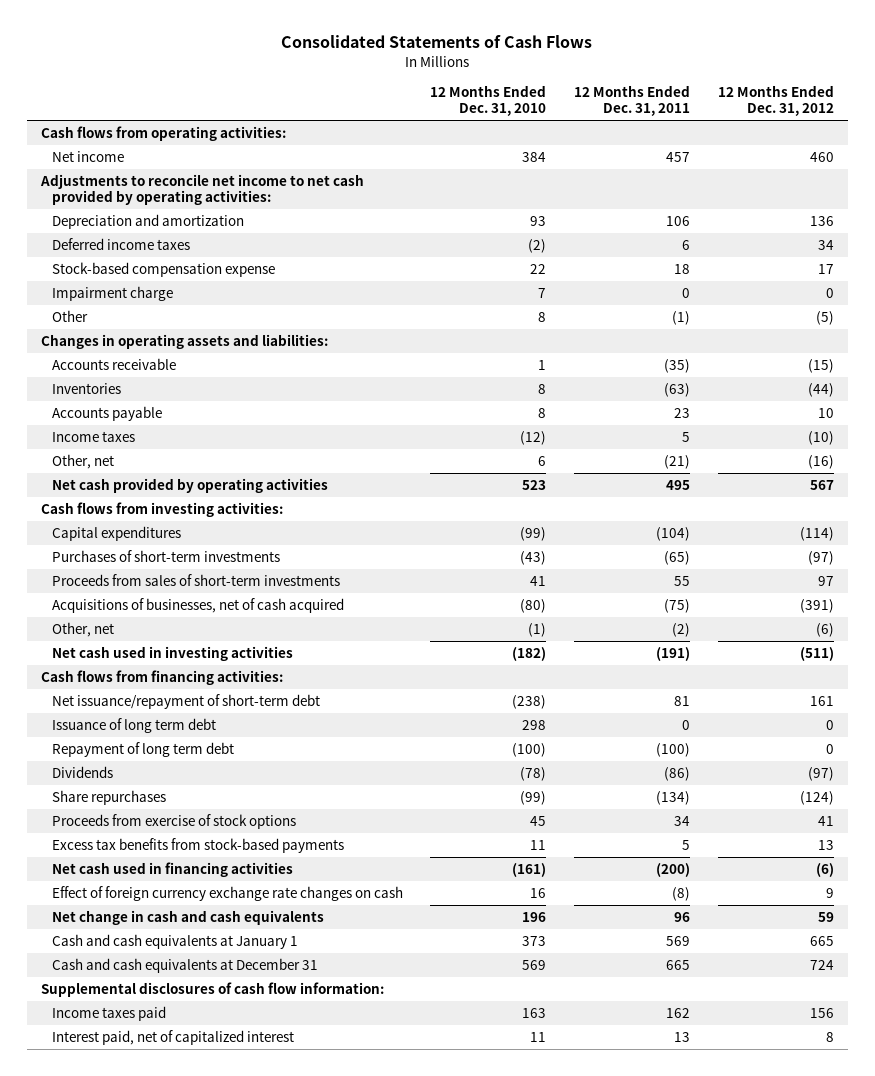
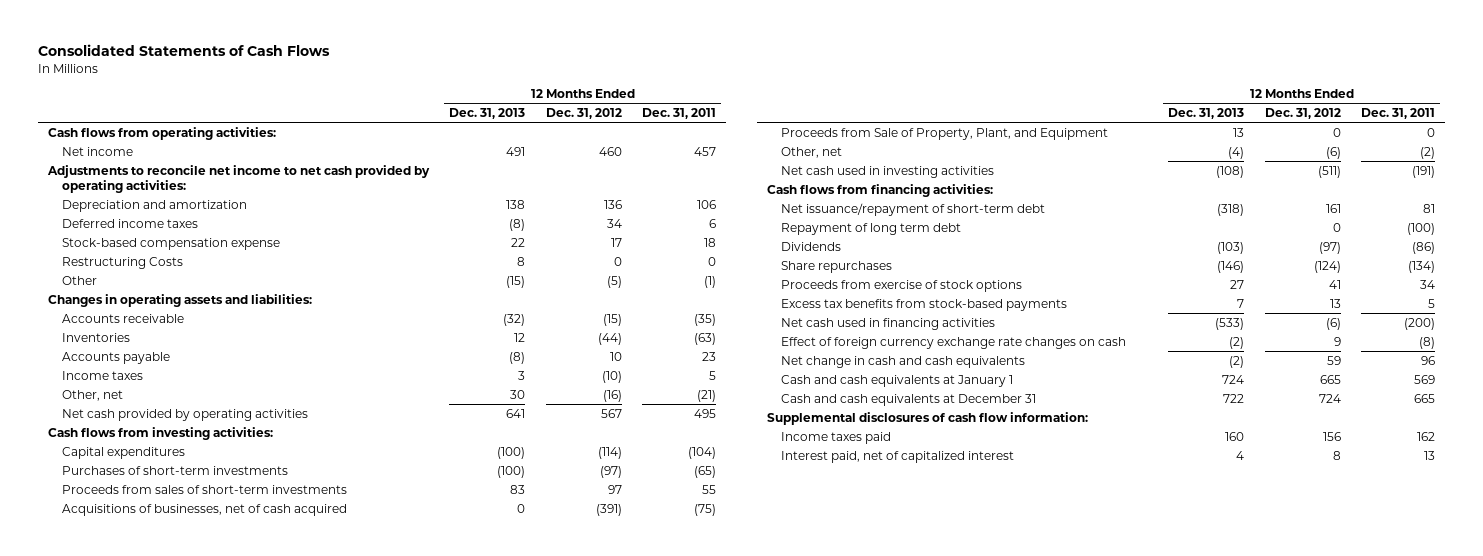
[430,85,547,117] 12 Months Ended Dec. 31, 2010 -> none
none -> [449,107,526,119] Dec. 31, 2013
[51,286,173,302] Impairment charge -> none
none -> [61,256,183,269] Restructuring Costs
none -> [780,127,1108,140] Proceeds from Sale of Property, Plant, and Equipment
[51,718,216,734] Issuance of long term debt -> none

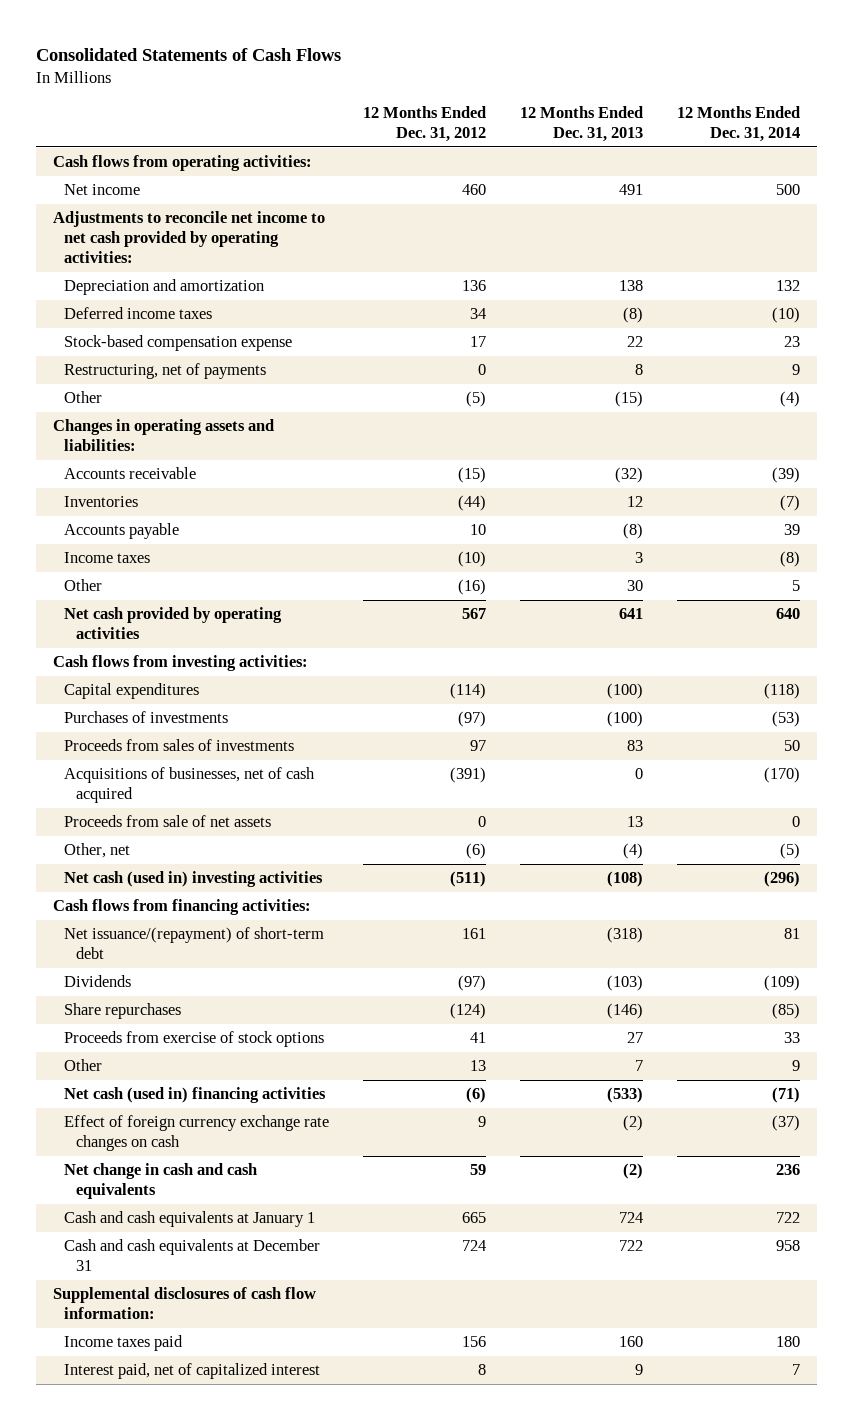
[642,107,717,119] Dec. 31, 2011 -> none
none -> [677,106,801,143] 12 Months Ended Dec. 31, 2014
[61,256,183,269] Restructuring Costs -> [64,363,267,380] Restructuring, net of payments
[61,389,123,401] Other, net -> [64,579,103,592] Other
[61,465,288,475] Purchases of short-term investments -> [64,711,229,724] Purchases of investments
[61,484,347,494] Proceeds from sales of short-term investments -> [64,739,295,752] Proceeds from sales of investments
[780,127,1108,140] Proceeds from Sale of Property, Plant, and Equipment -> [64,815,272,828] Proceeds from sale of net assets
[780,165,994,178] Net cash used in investing activities -> [64,871,324,888] Net cash (used in) investing activities
[780,222,961,235] Repayment of long term debt -> none
[780,202,1045,216] Net issuance/repayment of short-term debt -> [64,927,325,960] Net issuance/(repayment) of short-term debt
[780,298,1067,311] Excess tax benefits from stock-based payments -> [64,1059,103,1072] Other
[780,317,995,330] Net cash used in financing activities -> [64,1087,327,1104] Net cash (used in) financing activities
[1236,450,1245,460] 4 -> [635,1364,644,1376] 9

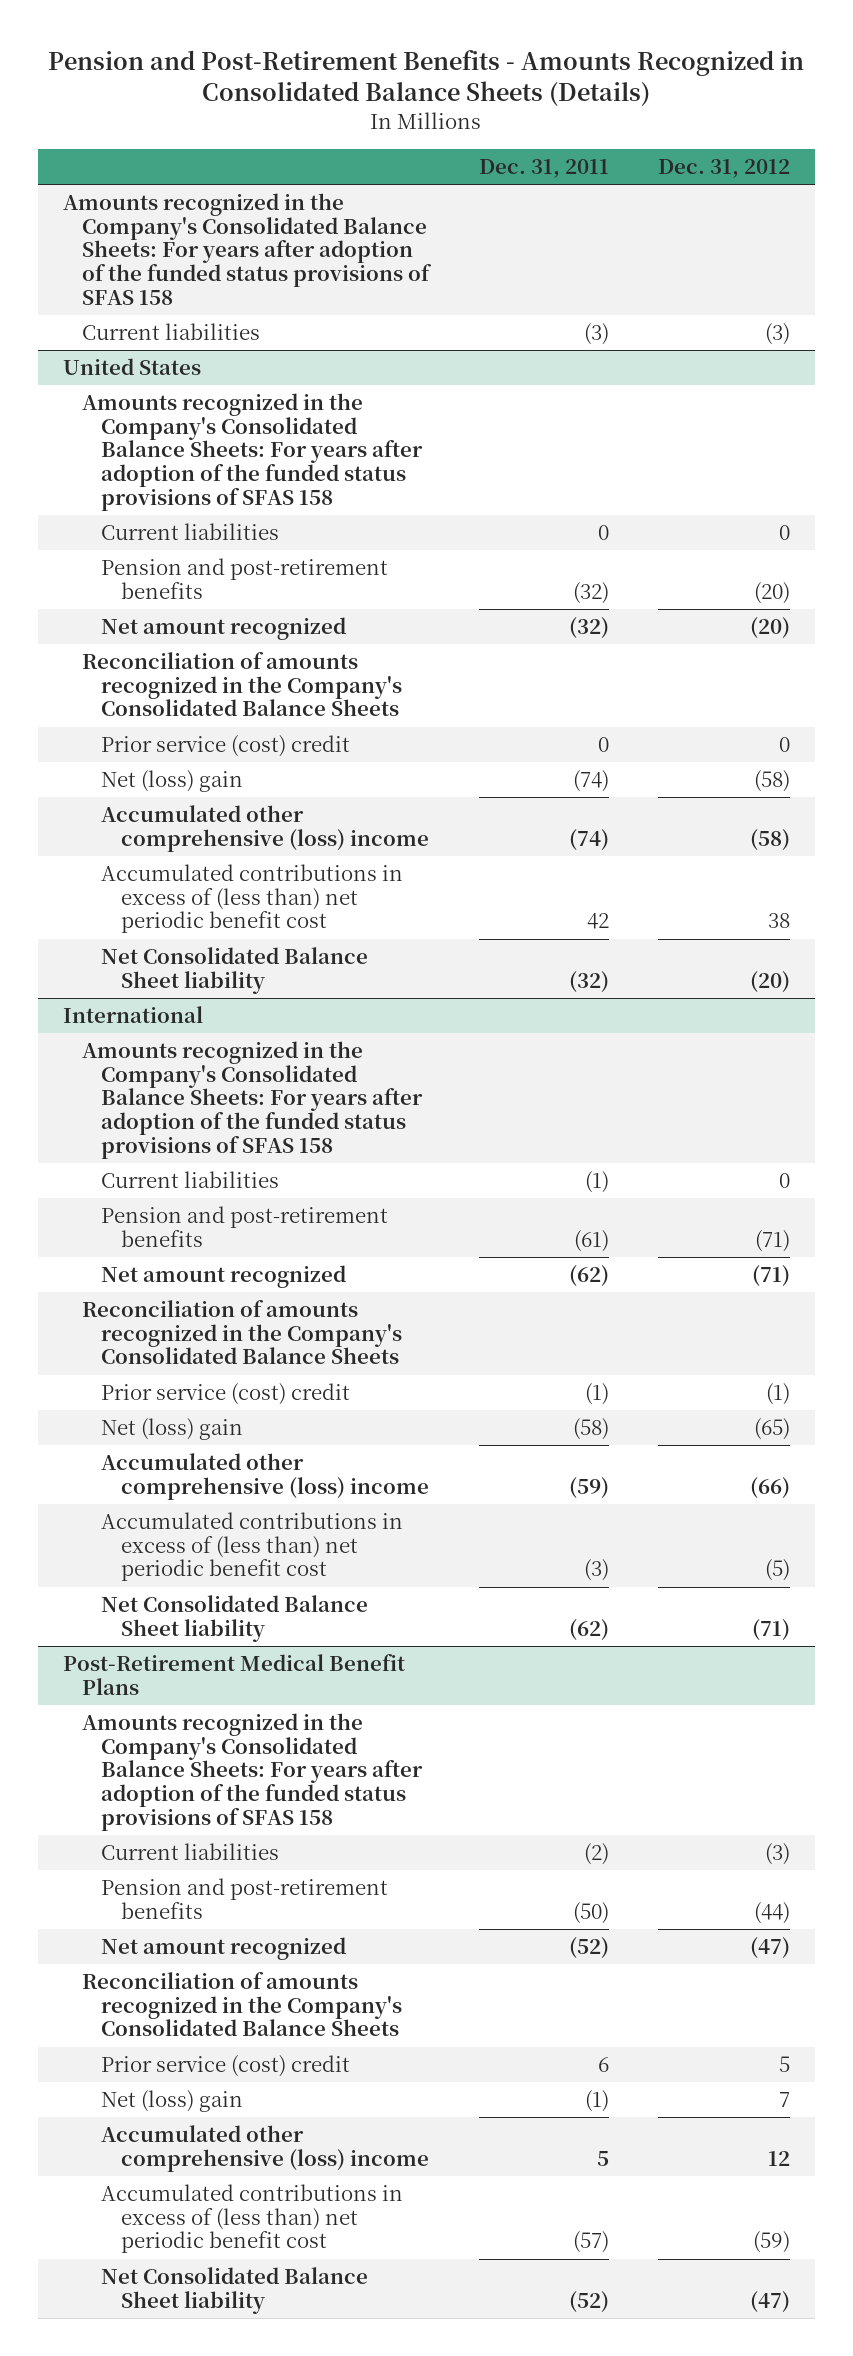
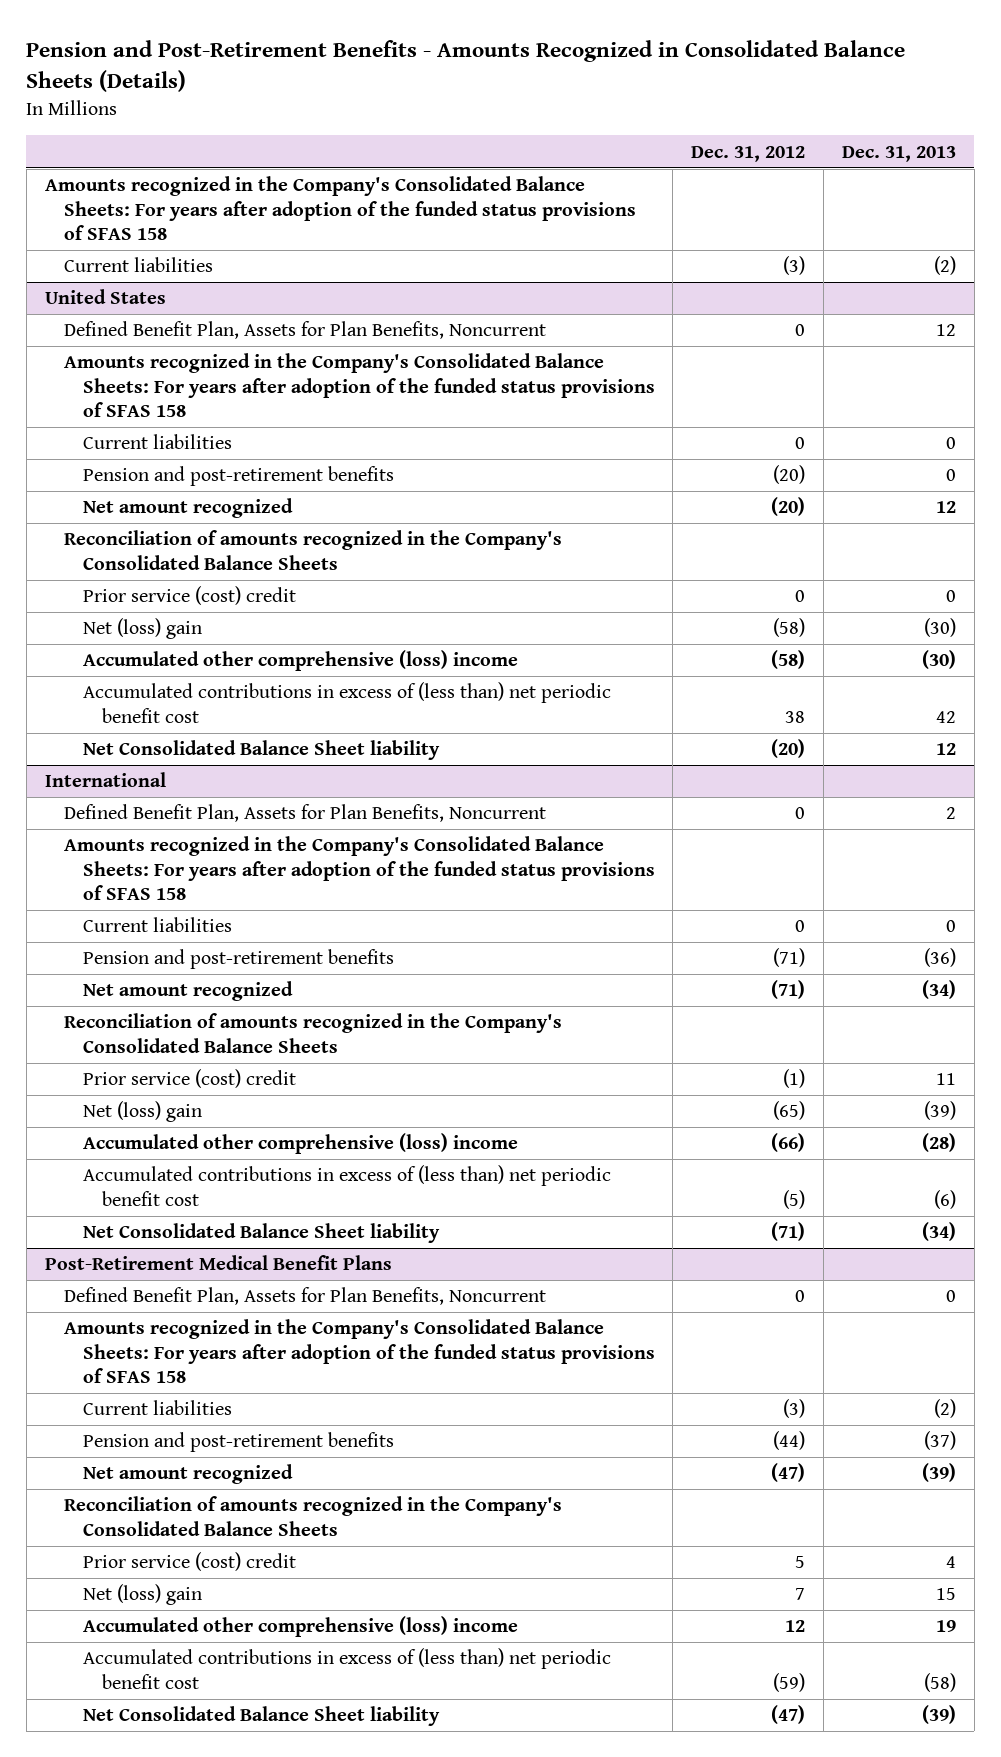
[478,159,609,179] Dec. 31, 2011 -> none
none -> [841,145,956,162] Dec. 31, 2013
none -> [63,321,546,340] Defined Benefit Plan, Assets for Plan Benefits, Noncurrent
none -> [63,804,546,823] Defined Benefit Plan, Assets for Plan Benefits, Noncurrent
none -> [63,1287,546,1306] Defined Benefit Plan, Assets for Plan Benefits, Noncurrent

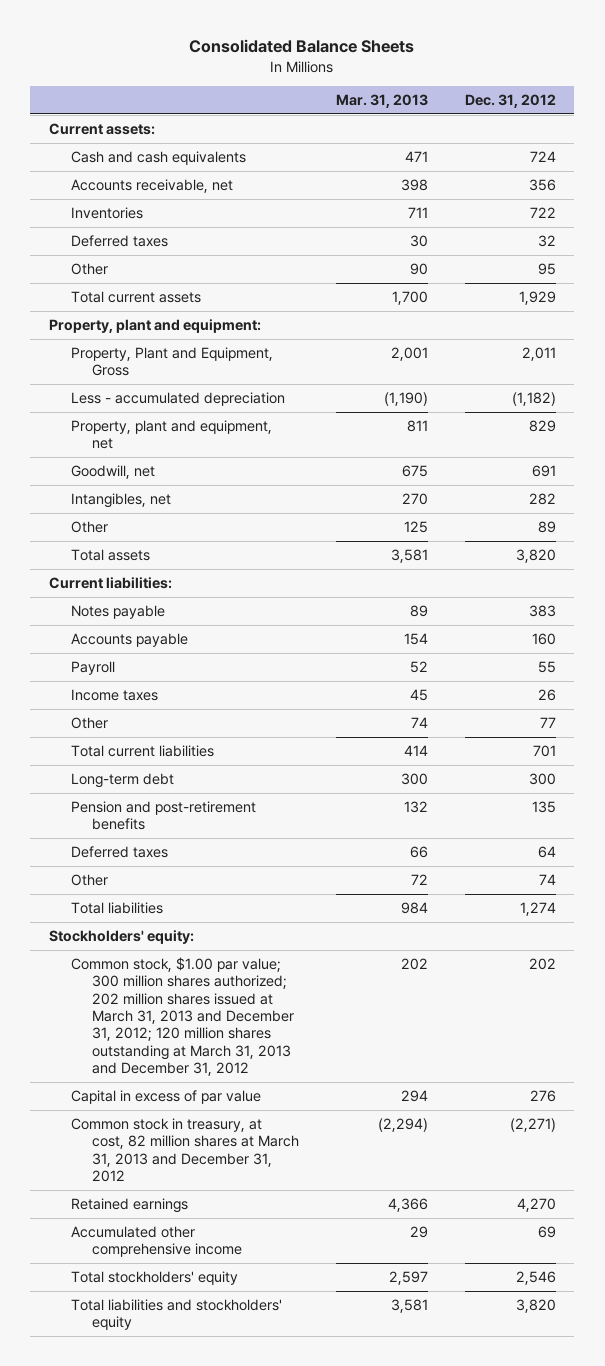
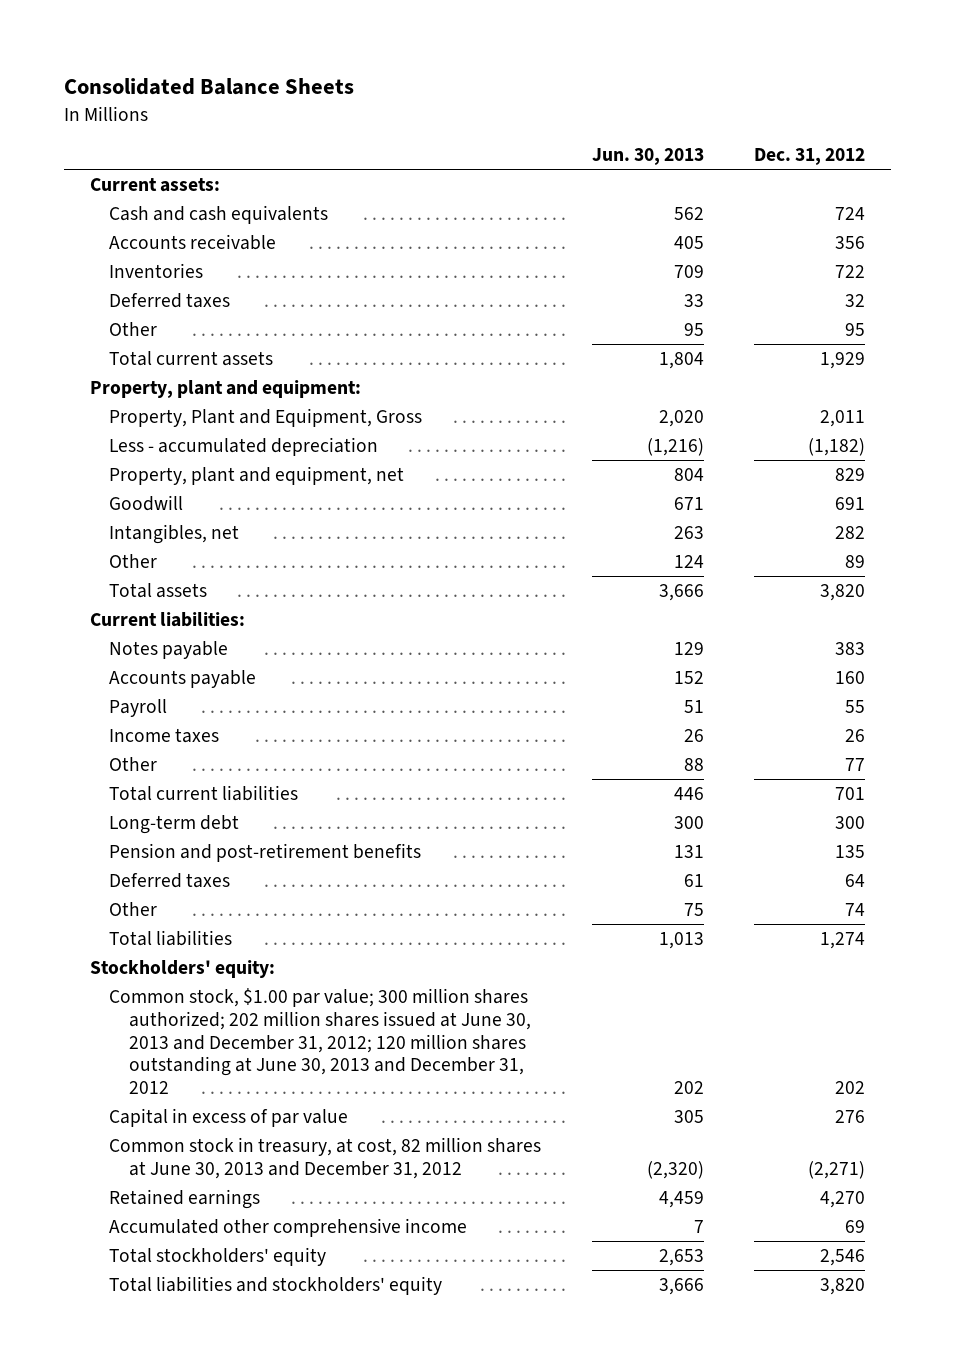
[336,93,429,108] Mar. 31, 2013 -> none
none -> [591,148,704,166] Jun. 30, 2013
[70,178,233,193] Accounts receivable, net -> [109,233,277,250] Accounts receivable
[70,464,155,479] Goodwill, net -> [109,494,184,511] Goodwill
[70,956,295,1076] Common stock, $1.00 par value; 300 million shares authorized; 202 million shares issued at March 31, 2013 and December 31, 2012; 120 million shares outstanding at March 31, 2013 and December 31, 2012 -> [109,987,531,1095] Common stock, $1.00 par value; 300 million shares authorized; 202 million shares issued at June 30, 2013 and December 31, 2012; 120 million shares outstanding at June 30, 2013 and December 31, 2012
[70,1117,300,1182] Common stock in treasury, at cost, 82 million shares at March 31, 2013 and December 31, 2012 -> [109,1136,542,1179] Common stock in treasury, at cost, 82 million shares at June 30, 2013 and December 31, 2012

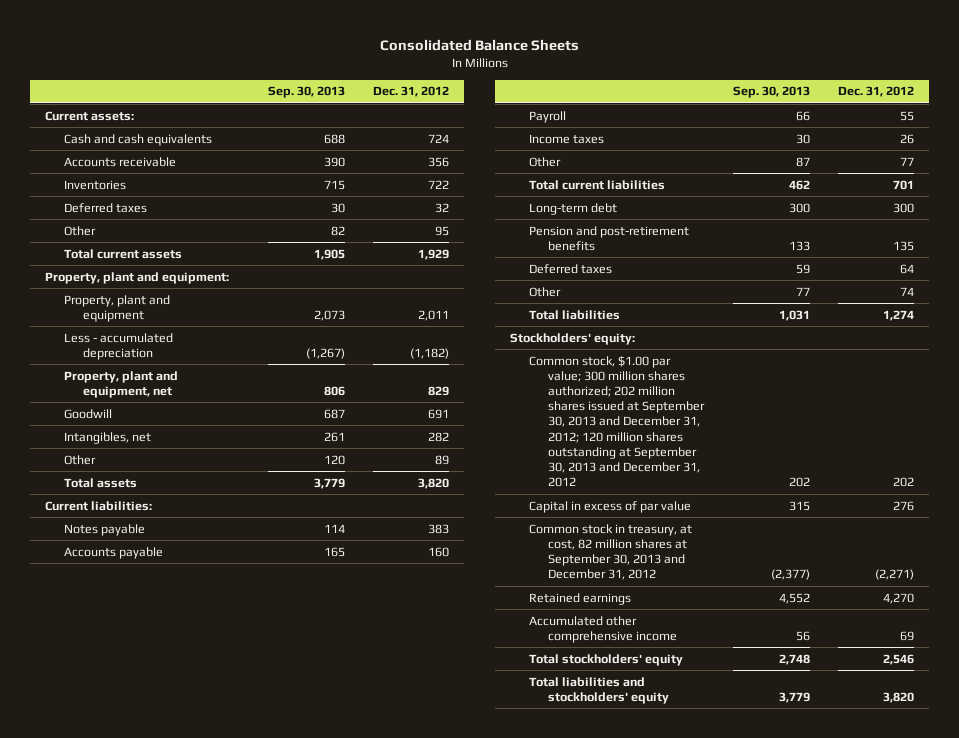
[591,148,704,166] Jun. 30, 2013 -> none
none -> [267,86,345,99] Sep. 30, 2013
[109,407,423,427] Property, Plant and Equipment, Gross -> [63,294,170,322] Property, plant and equipment
[109,987,531,1095] Common stock, $1.00 par value; 300 million shares authorized; 202 million shares issued at June 30, 2013 and December 31, 2012; 120 million shares outstanding at June 30, 2013 and December 31, 2012 -> [528,355,705,488] Common stock, $1.00 par value; 300 million shares authorized; 202 million shares issued at September 30, 2013 and December 31, 2012; 120 million shares outstanding at September 30, 2013 and December 31, 2012
[109,1136,542,1179] Common stock in treasury, at cost, 82 million shares at June 30, 2013 and December 31, 2012 -> [528,523,692,581] Common stock in treasury, at cost, 82 million shares at September 30, 2013 and December 31, 2012

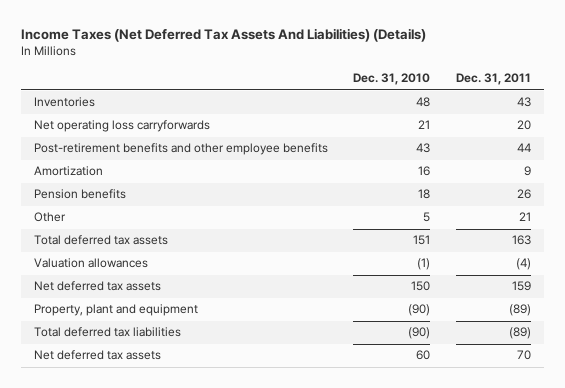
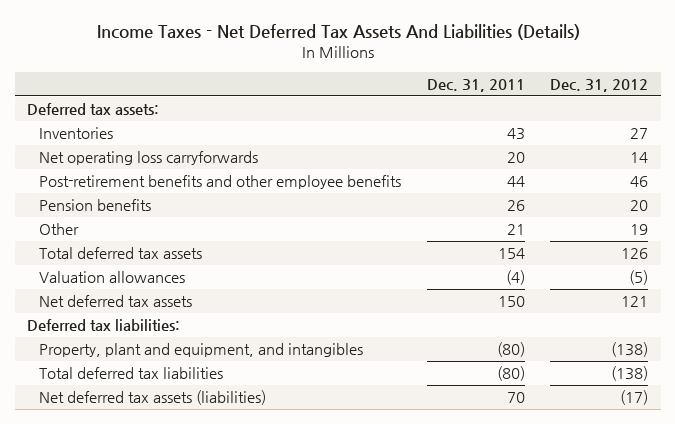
[21,28,427,43] Income Taxes (Net Deferred Tax Assets And Liabilities) (Details) -> [96,24,580,41] Income Taxes - Net Deferred Tax Assets And Liabilities (Details)
[353,73,431,86] Dec. 31, 2010 -> none
none -> [549,78,648,92] Dec. 31, 2012
none -> [27,103,160,116] Deferred tax assets:
[33,166,103,177] Amortization -> none
[511,235,531,246] 163 -> [497,248,525,260] 154
[511,281,531,292] 159 -> [497,296,525,308] 150
none -> [27,319,181,332] Deferred tax liabilities:
[33,304,198,317] Property, plant and equipment -> [39,343,364,358] Property, plant and equipment, and intangibles
[508,304,531,317] (89) -> [496,342,525,358] (80)
[508,327,531,340] (89) -> [496,366,525,382] (80)
[33,350,161,361] Net deferred tax assets -> [39,390,267,406] Net deferred tax assets (liabilities)

